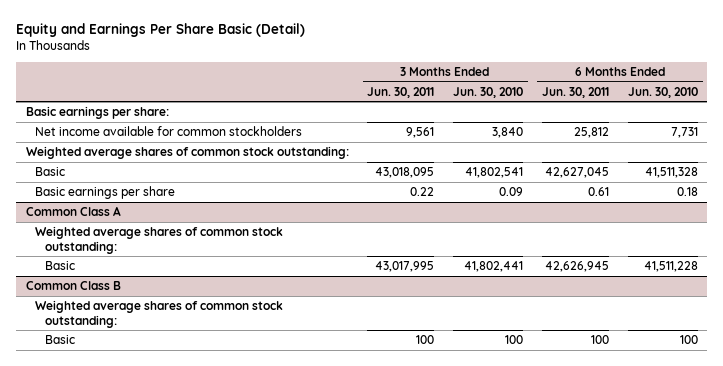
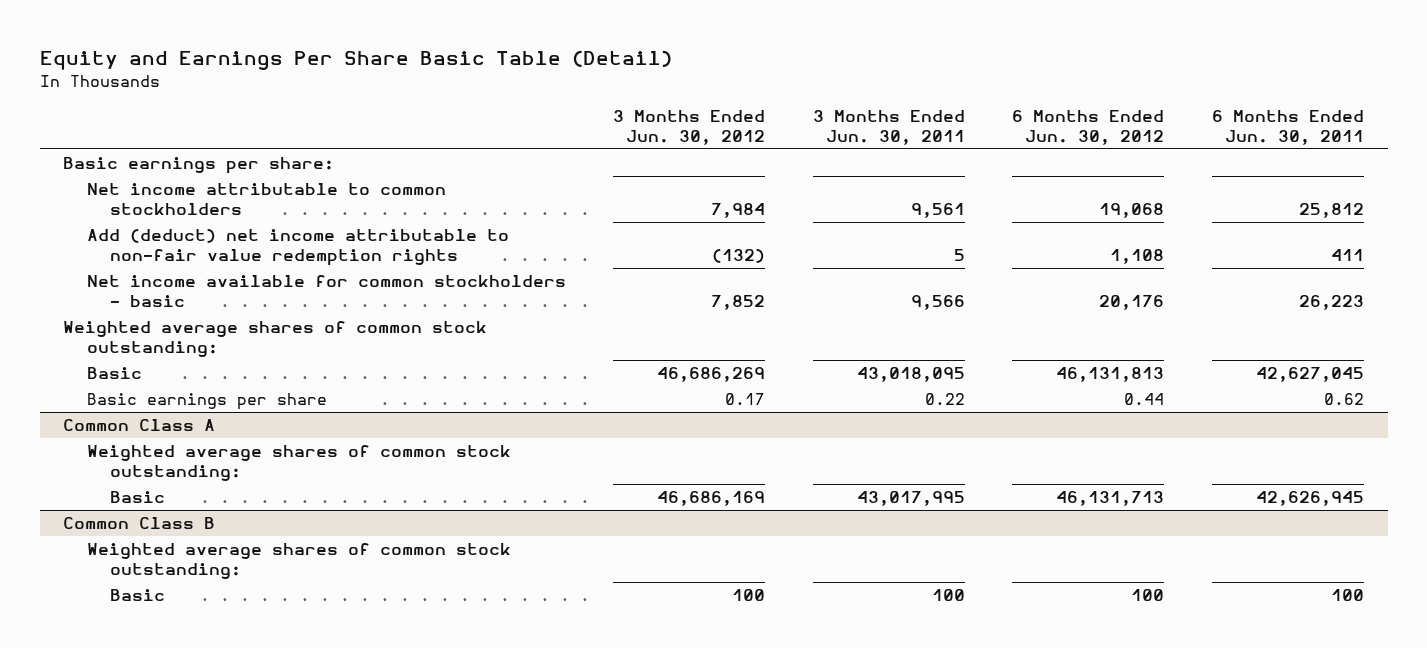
[16,23,306,38] Equity and Earnings Per Share Basic (Detail) -> [39,49,672,70] Equity and Earnings Per Share Basic Table (Detail)
[453,86,524,98] Jun. 30, 2010 -> none
[627,86,698,98] Jun. 30, 2010 -> none
none -> [613,109,766,146] 3 Months Ended Jun. 30, 2012
none -> [1012,109,1165,146] 6 Months Ended Jun. 30, 2012
[35,125,303,136] Net income available for common stockholders -> [86,182,446,216] Net income attributable to common stockholders
none -> [86,228,509,267] Add (deduct) net income attributable to non-fair value redemption rights
none -> [86,274,566,308] Net income available for common stockholders - basic
[588,186,610,196] 0.61 -> [1323,392,1364,405] 0.62

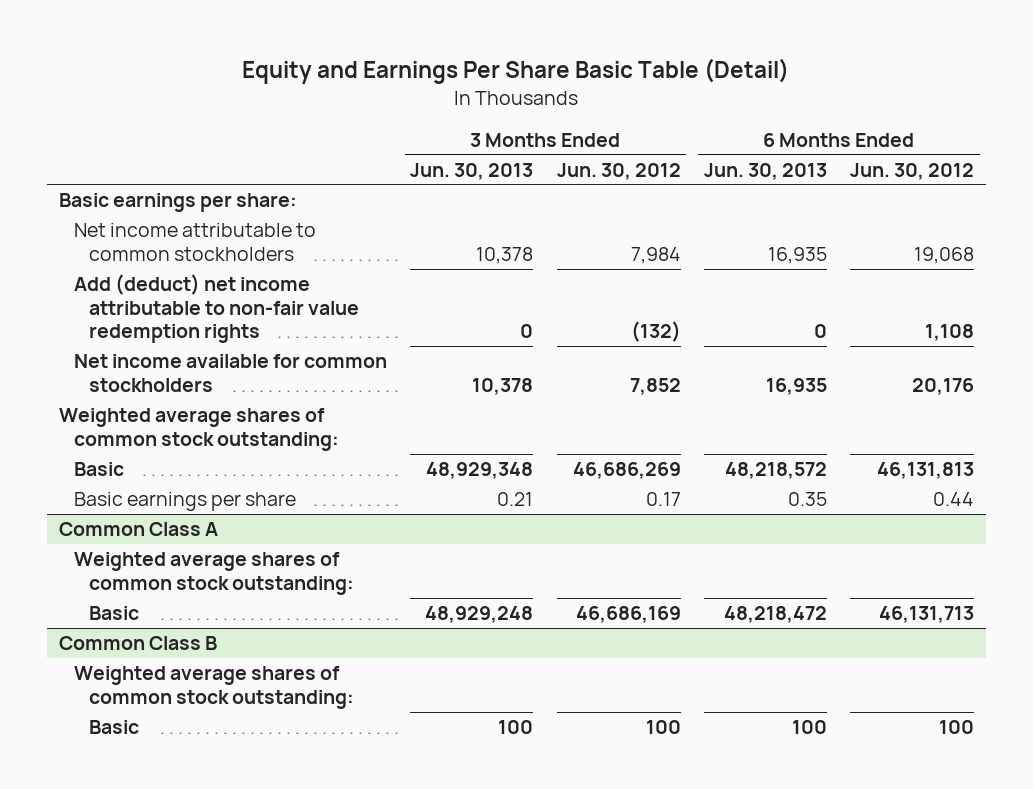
[812,109,965,146] 3 Months Ended Jun. 30, 2011 -> none
[1211,109,1364,146] 6 Months Ended Jun. 30, 2011 -> none
none -> [410,162,534,180] Jun. 30, 2013
none -> [703,162,827,180] Jun. 30, 2013
[86,274,566,308] Net income available for common stockholders - basic -> [74,354,388,392] Net income available for common stockholders

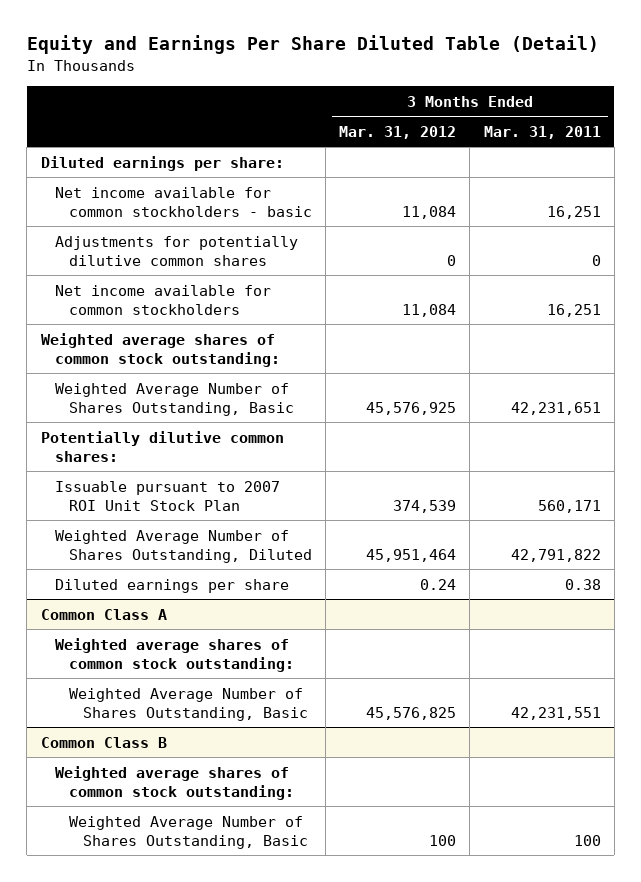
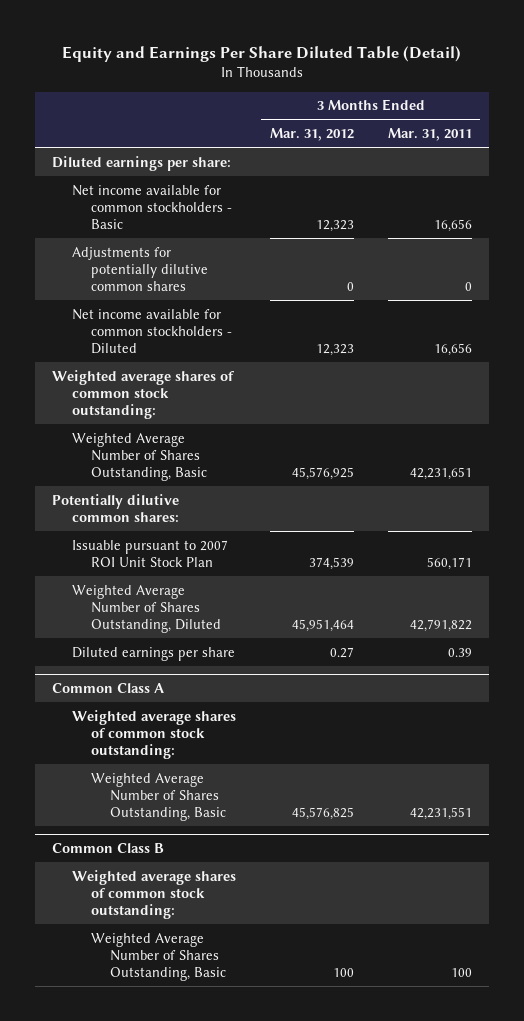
[54,186,312,217] Net income available for common stockholders - basic -> [71,184,232,230] Net income available for common stockholders - Basic
[402,205,457,219] 11,084 -> [315,220,354,233] 12,323
[546,205,601,219] 16,251 -> [433,219,472,233] 16,656
[54,284,271,315] Net income available for common stockholders -> [71,308,232,355] Net income available for common stockholders - Diluted
[402,303,457,317] 11,084 -> [315,344,354,357] 12,323
[546,303,601,317] 16,251 -> [433,343,472,357] 16,656
[420,578,457,590] 0.24 -> [329,646,354,658] 0.27
[564,578,601,590] 0.38 -> [447,647,472,657] 0.39

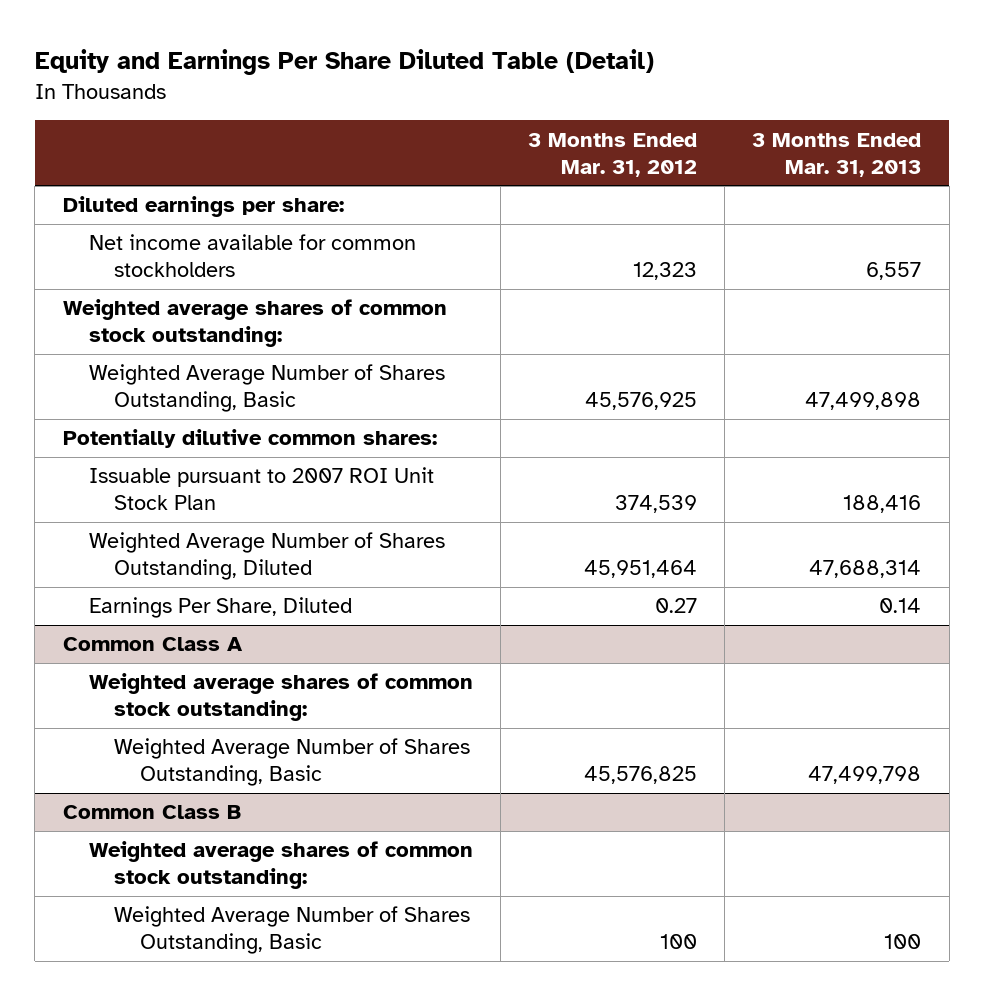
[387,128,472,142] Mar. 31, 2011 -> none
none -> [752,132,922,177] 3 Months Ended Mar. 31, 2013
[71,184,232,230] Net income available for common stockholders - Basic -> none
[71,246,208,292] Adjustments for potentially dilutive common shares -> none
[71,308,232,355] Net income available for common stockholders - Diluted -> [88,234,416,278] Net income available for common stockholders
[71,646,235,661] Diluted earnings per share -> [88,597,352,619] Earnings Per Share, Diluted

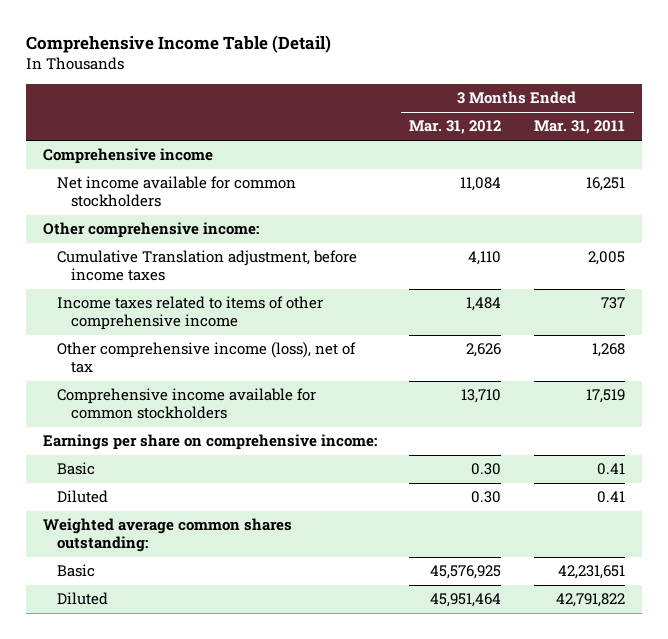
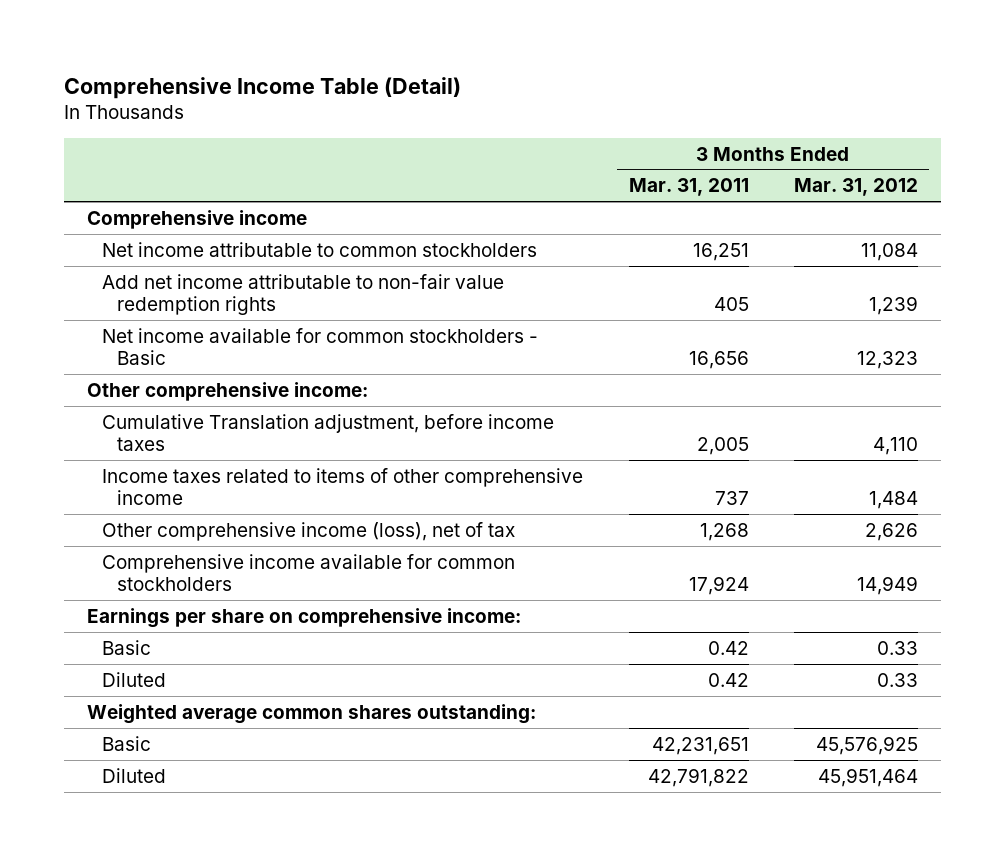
[56,176,296,208] Net income available for common stockholders -> [102,241,538,257] Net income attributable to common stockholders
none -> [102,273,505,315] Add net income attributable to non-fair value redemption rights
none -> [102,327,539,365] Net income available for common stockholders - Basic
[461,389,502,404] 13,710 -> [857,575,919,595] 14,949
[586,389,626,404] 17,519 -> [688,575,749,595] 17,924
[471,463,502,476] 0.30 -> [877,640,919,655] 0.33
[597,463,626,476] 0.41 -> [707,640,749,655] 0.42
[471,491,502,504] 0.30 -> [877,672,919,687] 0.33
[597,491,626,504] 0.41 -> [707,672,749,687] 0.42

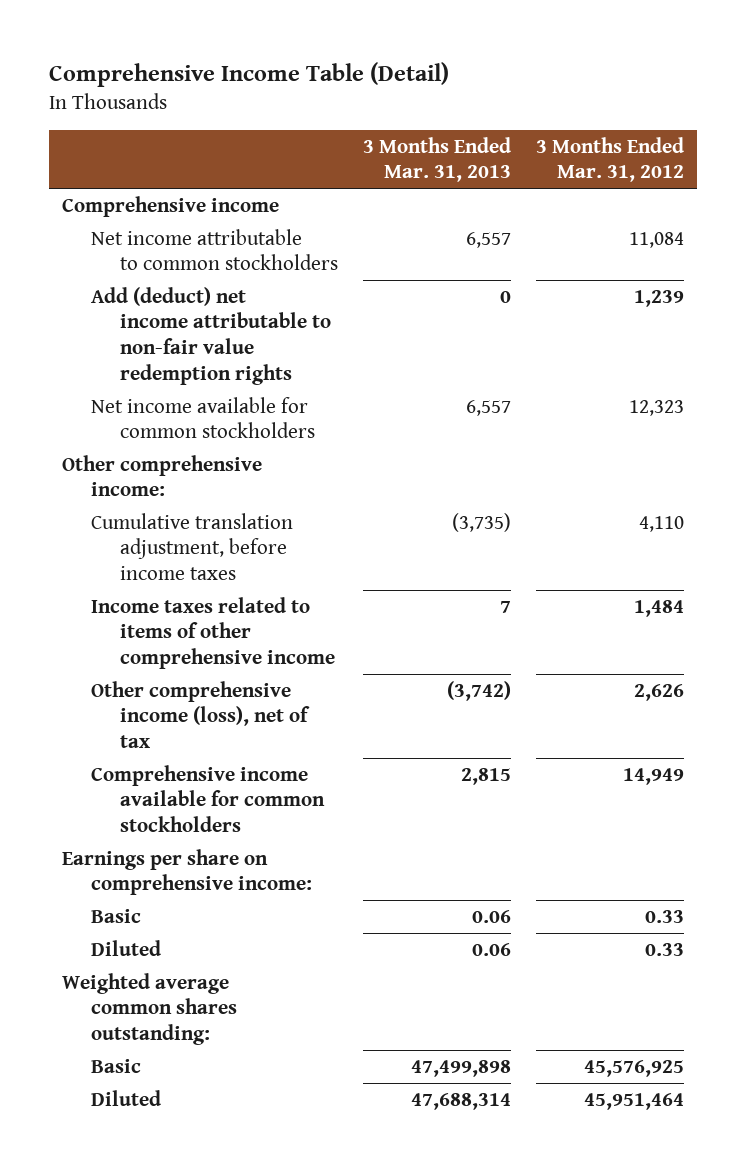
[628,178,749,197] Mar. 31, 2011 -> none
none -> [363,136,512,183] 3 Months Ended Mar. 31, 2013
[102,273,505,315] Add net income attributable to non-fair value redemption rights -> [90,286,332,385] Add (deduct) net income attributable to non-fair value redemption rights
[102,327,539,365] Net income available for common stockholders - Basic -> [90,396,316,439] Net income available for common stockholders
[102,413,555,451] Cumulative Translation adjustment, before income taxes -> [90,512,293,581] Cumulative translation adjustment, before income taxes

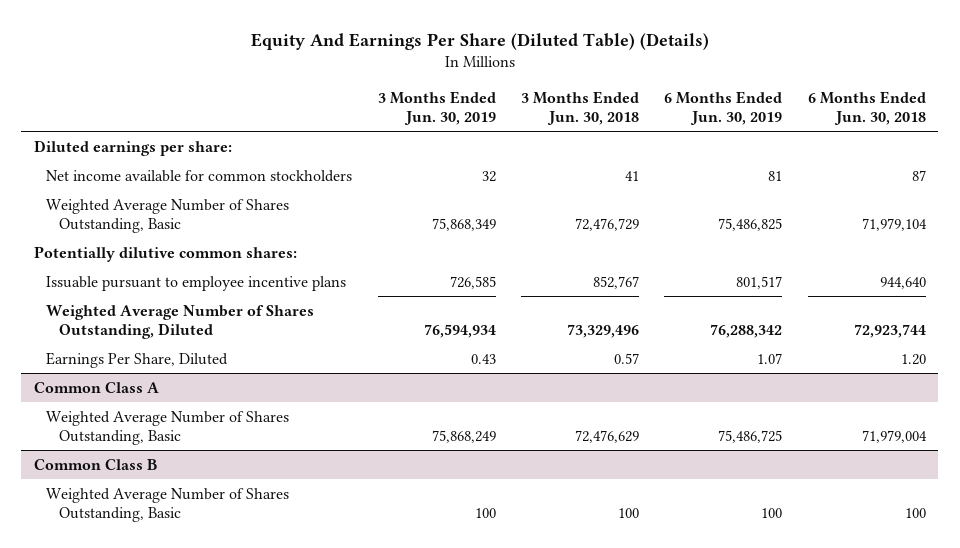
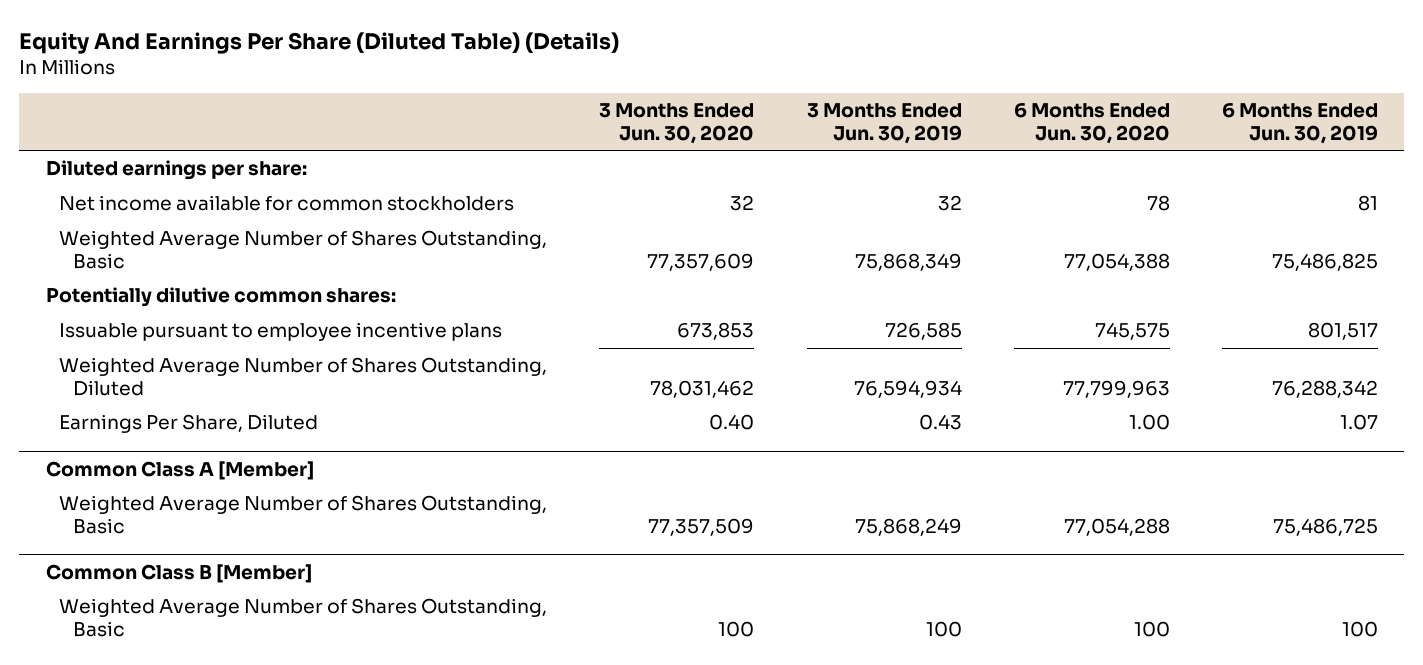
[521,90,640,125] 3 Months Ended Jun. 30, 2018 -> none
[807,90,926,125] 6 Months Ended Jun. 30, 2018 -> none
none -> [599,103,755,144] 3 Months Ended Jun. 30, 2020
none -> [1013,103,1170,144] 6 Months Ended Jun. 30, 2020
[34,381,160,393] Common Class A -> [45,460,314,480] Common Class A [Member]
[34,458,158,470] Common Class B -> [45,563,312,583] Common Class B [Member]

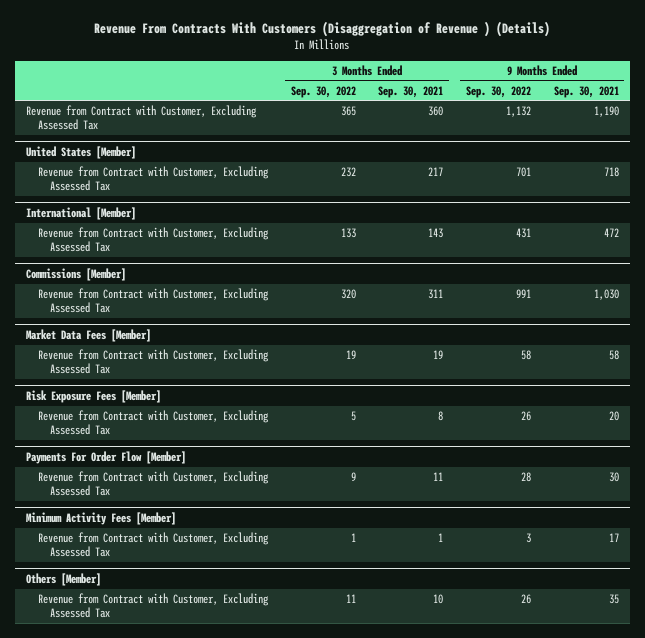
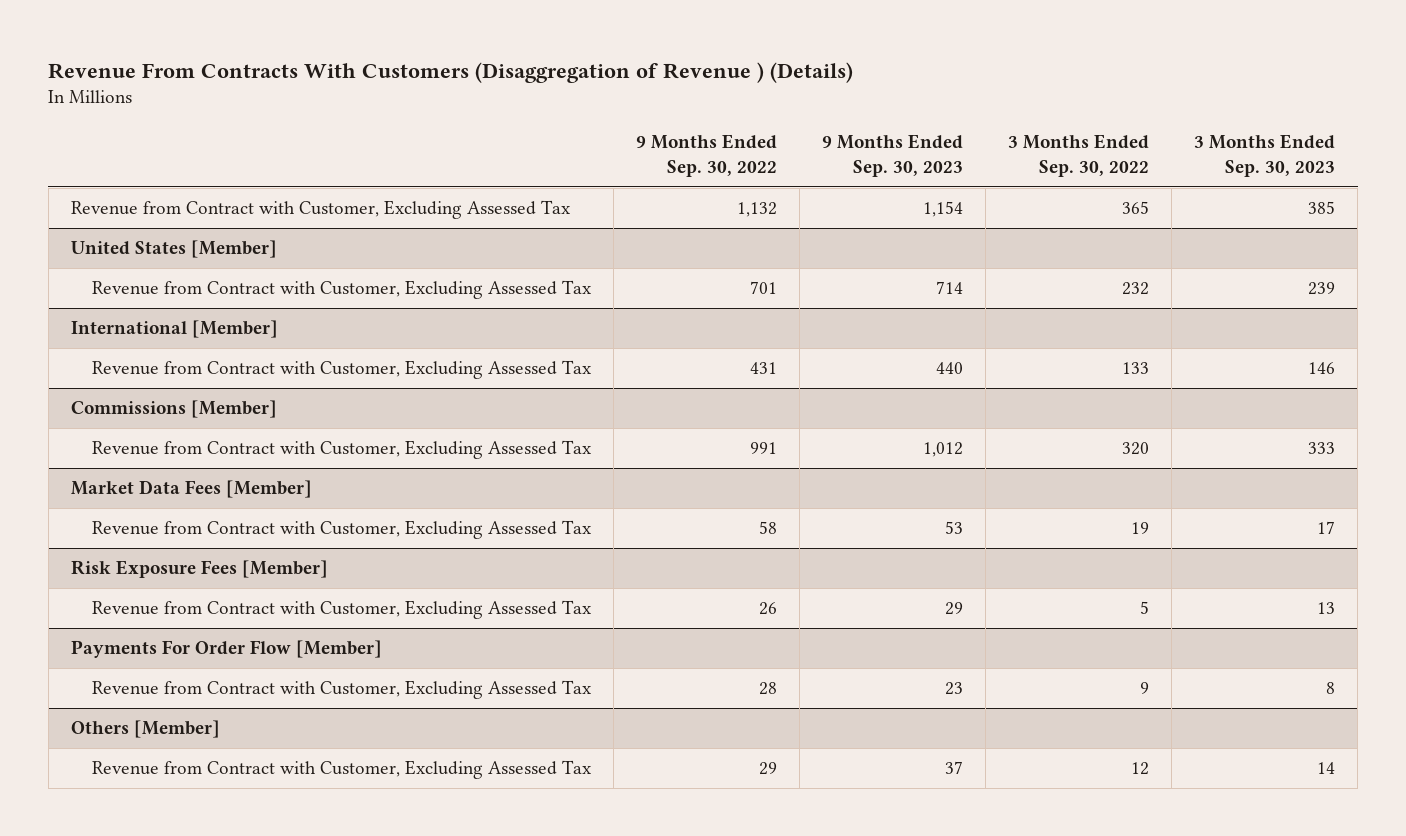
[378,85,444,98] Sep. 30, 2021 -> none
[553,85,619,98] Sep. 30, 2021 -> none
none -> [822,134,964,178] 9 Months Ended Sep. 30, 2023
none -> [1194,134,1336,178] 3 Months Ended Sep. 30, 2023
[25,512,176,526] Minimum Activity Fees [Member] -> none
[38,532,270,557] Revenue from Contract with Customer, Excluding Assessed Tax -> none
[345,594,356,604] 11 -> [1131,761,1150,775] 12
[521,594,532,605] 26 -> [759,761,778,775] 29

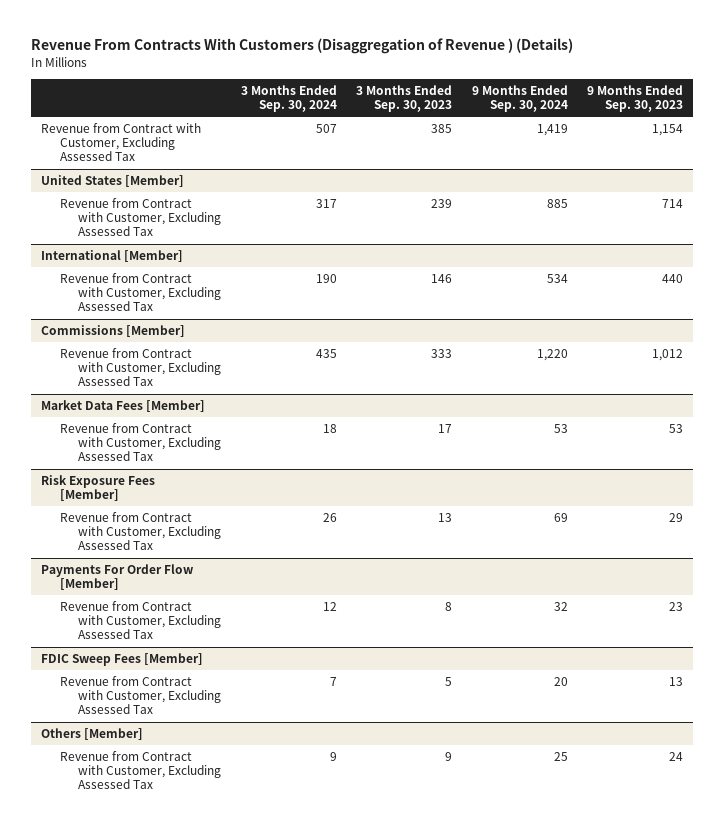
[636,134,778,178] 9 Months Ended Sep. 30, 2022 -> none
[1008,134,1150,178] 3 Months Ended Sep. 30, 2022 -> none
none -> [240,85,337,113] 3 Months Ended Sep. 30, 2024
none -> [471,85,568,113] 9 Months Ended Sep. 30, 2024
none -> [41,653,204,667] FDIC Sweep Fees [Member]
none -> [59,676,222,715] Revenue from Contract with Customer, Excluding Assessed Tax
[945,760,964,774] 37 -> [669,752,684,762] 24
[1317,761,1336,774] 14 -> [445,752,453,762] 9

